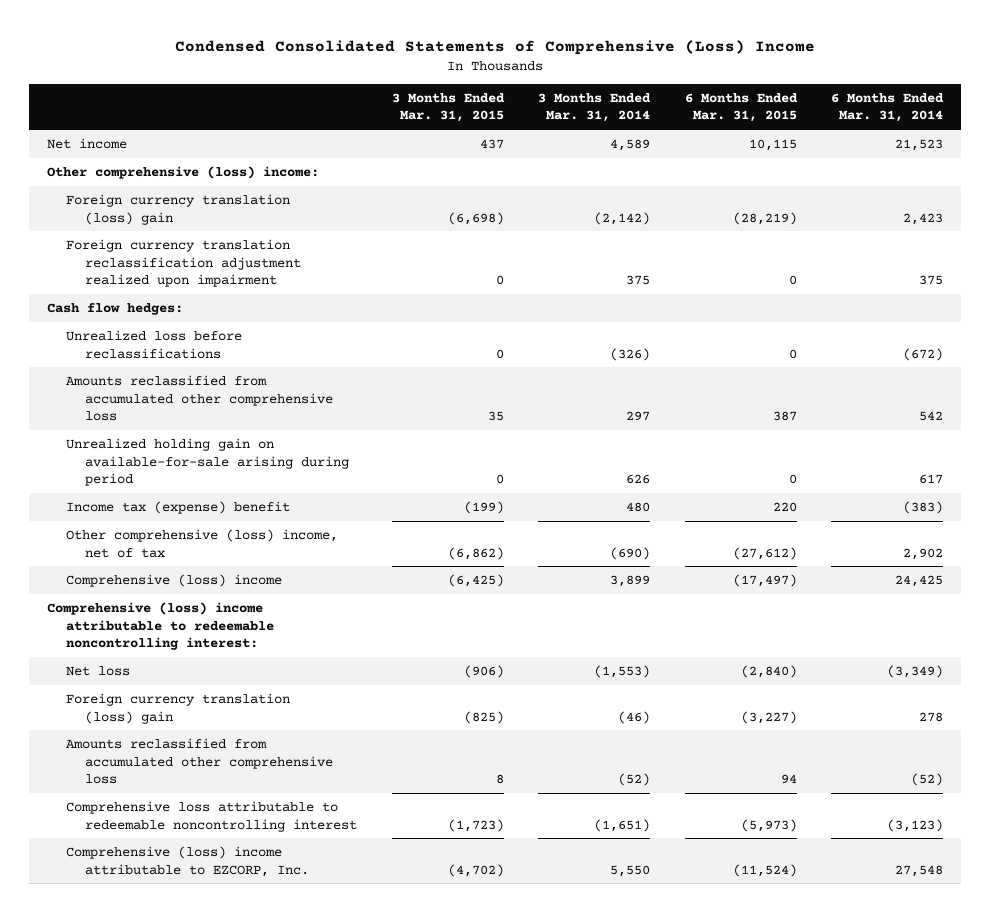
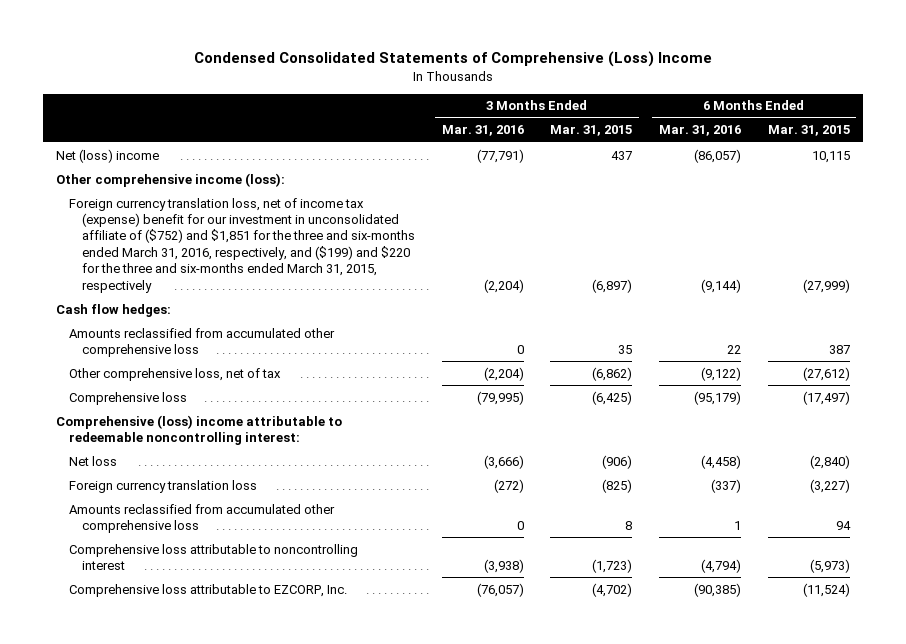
[538,92,652,123] 3 Months Ended Mar. 31, 2014 -> none
[831,92,945,123] 6 Months Ended Mar. 31, 2014 -> none
none -> [441,125,524,137] Mar. 31, 2016
none -> [659,125,742,137] Mar. 31, 2016
[65,193,290,225] Foreign currency translation (loss) gain -> none
[65,238,302,288] Foreign currency translation reclassification adjustment realized upon impairment -> none
[46,137,127,149] Net income -> [56,148,160,163] Net (loss) income
[46,165,319,179] Other comprehensive (loss) income: -> [56,172,286,187] Other comprehensive income (loss):
none -> [69,197,416,293] Foreign currency translation loss, net of income tax (expense) benefit for our investment in unconsolidated affiliate of ($752) and $1,851 for the three and six-months ended March 31, 2016, respectively, and ($199) and $220 for the three and six-months ended March 31, 2015, respectively
[65,329,242,359] Unrealized loss before reclassifications -> none
[65,437,350,487] Unrealized holding gain on available-for-sale arising during period -> none
[65,500,290,514] Income tax (expense) benefit -> none
[65,528,338,558] Other comprehensive (loss) income, net of tax -> [69,367,282,381] Other comprehensive loss, net of tax
[65,573,282,587] Comprehensive (loss) income -> [69,391,188,405] Comprehensive loss
[65,692,290,724] Foreign currency translation (loss) gain -> [69,479,258,493] Foreign currency translation loss
[65,800,358,832] Comprehensive loss attributable to redeemable noncontrolling interest -> [69,543,359,571] Comprehensive loss attributable to noncontrolling interest
[65,845,310,877] Comprehensive (loss) income attributable to EZCORP, Inc. -> [69,583,348,597] Comprehensive loss attributable to EZCORP, Inc.

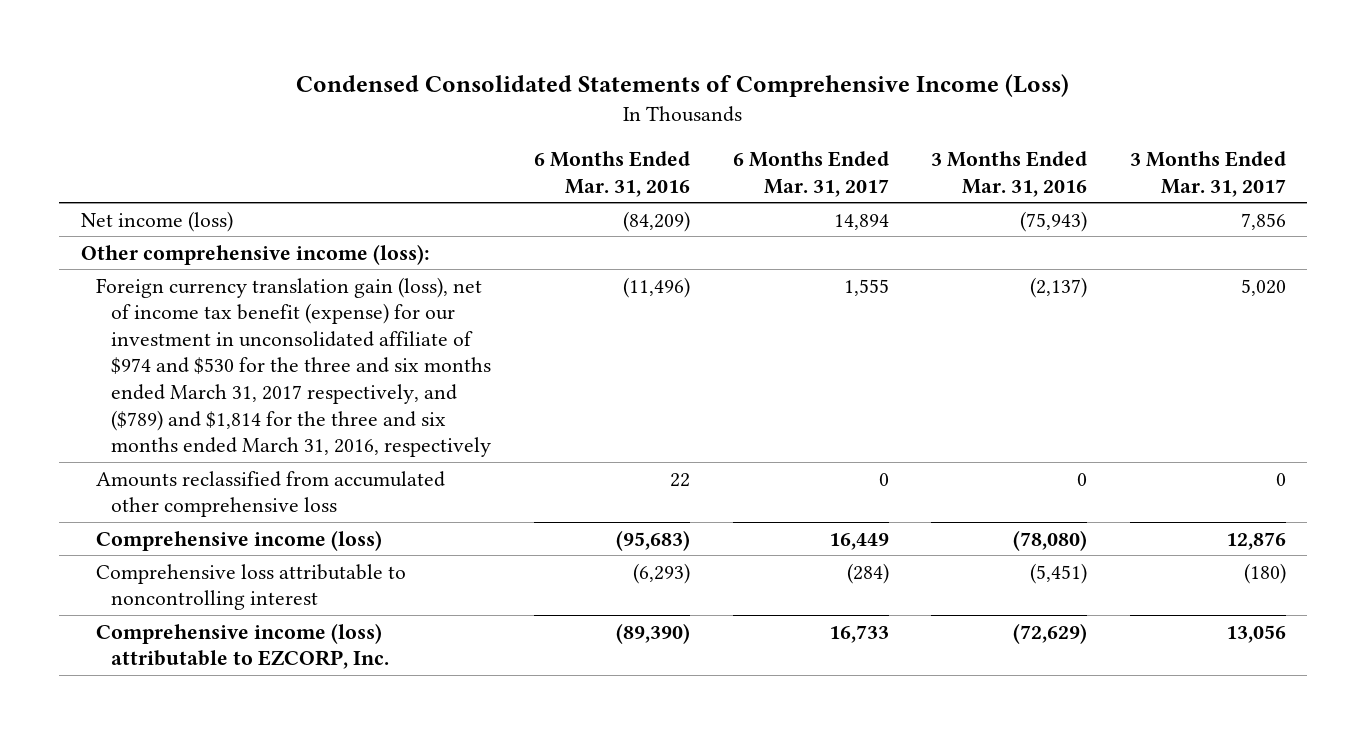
[193,51,712,68] Condensed Consolidated Statements of Comprehensive (Loss) Income -> [296,74,1070,98] Condensed Consolidated Statements of Comprehensive Income (Loss)
[550,125,633,137] Mar. 31, 2015 -> none
[767,125,850,137] Mar. 31, 2015 -> none
none -> [732,150,889,197] 6 Months Ended Mar. 31, 2017
none -> [1129,150,1286,197] 3 Months Ended Mar. 31, 2017
[56,148,160,163] Net (loss) income -> [80,210,233,232] Net income (loss)
[476,148,524,163] (77,791) -> [1020,210,1088,232] (75,943)
[694,148,742,163] (86,057) -> [622,210,690,232] (84,209)
[56,303,172,317] Cash flow hedges: -> none
[69,197,416,293] Foreign currency translation loss, net of income tax (expense) benefit for our investment in unconsolidated affiliate of ($752) and $1,851 for the three and six-months ended March 31, 2016, respectively, and ($199) and $220 for the three and six-months ended March 31, 2015, respectively -> [95,276,492,458] Foreign currency translation gain (loss), net of income tax benefit (expense) for our investment in unconsolidated affiliate of $974 and $530 for the three and six months ended March 31, 2017 respectively, and ($789) and $1,814 for the three and six months ended March 31, 2016, respectively
[483,278,524,293] (2,204) -> [1030,276,1088,298] (2,137)
[701,278,742,293] (9,144) -> [622,276,690,298] (11,496)
[69,367,282,381] Other comprehensive loss, net of tax -> none
[56,414,343,446] Comprehensive (loss) income attributable to redeemable noncontrolling interest: -> none
[69,455,118,466] Net loss -> none
[69,479,258,493] Foreign currency translation loss -> none
[69,503,336,534] Amounts reclassified from accumulated other comprehensive loss -> none
[69,391,188,405] Comprehensive loss -> [95,529,382,551] Comprehensive income (loss)
[476,390,524,405] (79,995) -> [1013,529,1088,551] (78,080)
[694,390,742,405] (95,179) -> [615,529,690,551] (95,683)
[483,559,524,574] (3,938) -> [1030,562,1088,584] (5,451)
[701,559,742,574] (4,794) -> [632,562,690,584] (6,293)
[69,583,348,597] Comprehensive loss attributable to EZCORP, Inc. -> [95,622,390,670] Comprehensive income (loss) attributable to EZCORP, Inc.
[476,582,524,597] (76,057) -> [1013,622,1088,644] (72,629)
[694,582,742,597] (90,385) -> [615,622,690,644] (89,390)

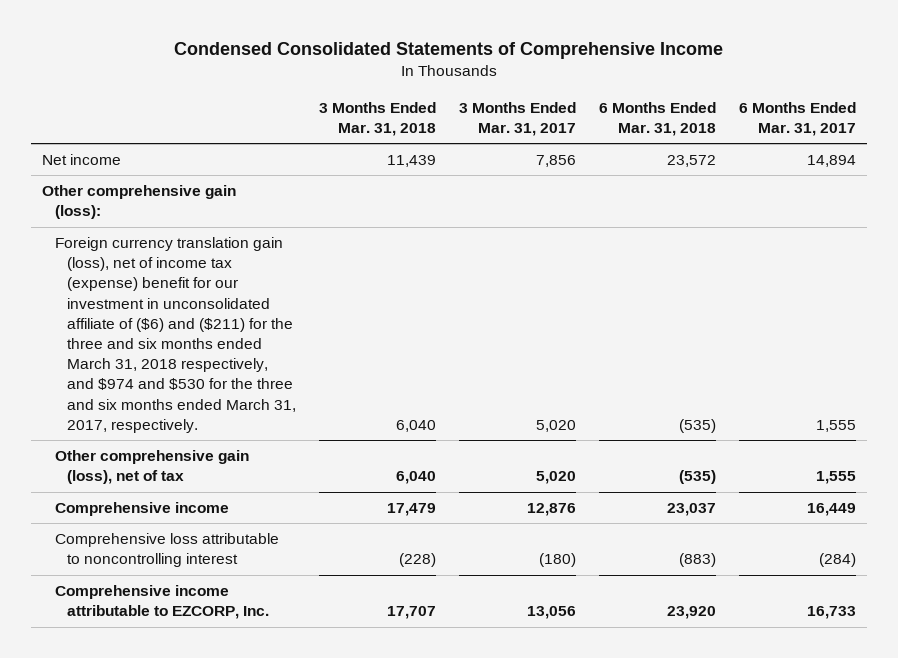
[296,74,1070,98] Condensed Consolidated Statements of Comprehensive Income (Loss) -> [173,41,723,59] Condensed Consolidated Statements of Comprehensive Income
[533,150,690,197] 6 Months Ended Mar. 31, 2016 -> none
[931,150,1088,197] 3 Months Ended Mar. 31, 2016 -> none
none -> [318,101,436,136] 3 Months Ended Mar. 31, 2018
none -> [598,101,716,136] 6 Months Ended Mar. 31, 2018
[95,470,445,518] Amounts reclassified from accumulated other comprehensive loss -> none
[80,210,233,232] Net income (loss) -> [42,154,122,166] Net income
[80,243,430,265] Other comprehensive income (loss): -> [42,185,237,220] Other comprehensive gain (loss):
[95,276,492,458] Foreign currency translation gain (loss), net of income tax benefit (expense) for our investment in unconsolidated affiliate of $974 and $530 for the three and six months ended March 31, 2017 respectively, and ($789) and $1,814 for the three and six months ended March 31, 2016, respectively -> [54,237,296,433] Foreign currency translation gain (loss), net of income tax (expense) benefit for our investment in unconsolidated affiliate of ($6) and ($211) for the three and six months ended March 31, 2018 respectively, and $974 and $530 for the three and six months ended March 31, 2017, respectively.
none -> [54,450,249,485] Other comprehensive gain (loss), net of tax
[95,529,382,551] Comprehensive income (loss) -> [54,502,229,517] Comprehensive income
[95,622,390,670] Comprehensive income (loss) attributable to EZCORP, Inc. -> [54,585,269,620] Comprehensive income attributable to EZCORP, Inc.

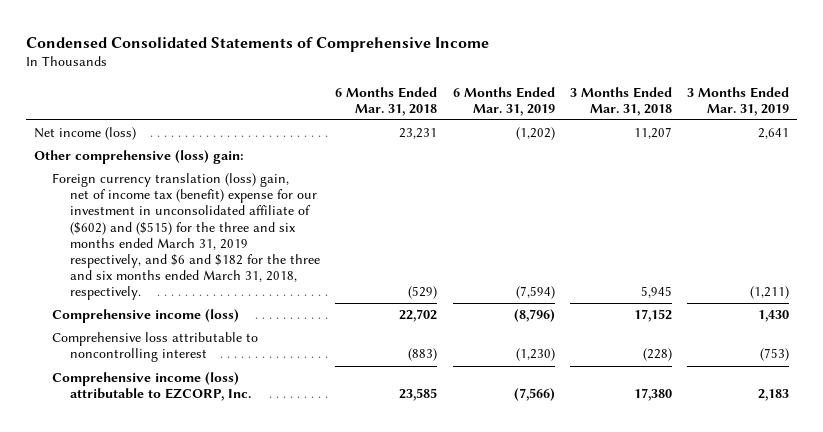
[458,101,576,136] 3 Months Ended Mar. 31, 2017 -> none
[738,101,856,136] 6 Months Ended Mar. 31, 2017 -> none
none -> [452,86,555,116] 6 Months Ended Mar. 31, 2019
none -> [686,86,789,116] 3 Months Ended Mar. 31, 2019
[54,450,249,485] Other comprehensive gain (loss), net of tax -> none
[42,154,122,166] Net income -> [33,127,136,141] Net income (loss)
[386,155,436,168] 11,439 -> [633,127,672,140] 11,207
[666,155,716,168] 23,572 -> [399,128,438,140] 23,231
[42,185,237,220] Other comprehensive gain (loss): -> [33,150,244,165] Other comprehensive (loss) gain:
[54,237,296,433] Foreign currency translation gain (loss), net of income tax (expense) benefit for our investment in unconsolidated affiliate of ($6) and ($211) for the three and six months ended March 31, 2018 respectively, and $974 and $530 for the three and six months ended March 31, 2017, respectively. -> [51,173,321,301] Foreign currency translation (loss) gain, net of income tax (benefit) expense for our investment in unconsolidated affiliate of ($602) and ($515) for the three and six months ended March 31, 2019 respectively, and $6 and $182 for the three and six months ended March 31, 2018, respectively.
[395,419,436,432] 6,040 -> [640,286,672,299] 5,945
[678,418,716,433] (535) -> [408,286,438,300] (529)
[54,502,229,517] Comprehensive income -> [51,309,239,324] Comprehensive income (loss)
[386,503,436,517] 17,479 -> [633,309,672,323] 17,152
[666,503,716,517] 23,037 -> [399,309,438,323] 22,702
[54,585,269,620] Comprehensive income attributable to EZCORP, Inc. -> [51,372,252,402] Comprehensive income (loss) attributable to EZCORP, Inc.
[386,606,436,620] 17,707 -> [633,388,672,402] 17,380
[666,606,716,620] 23,920 -> [399,388,438,402] 23,585

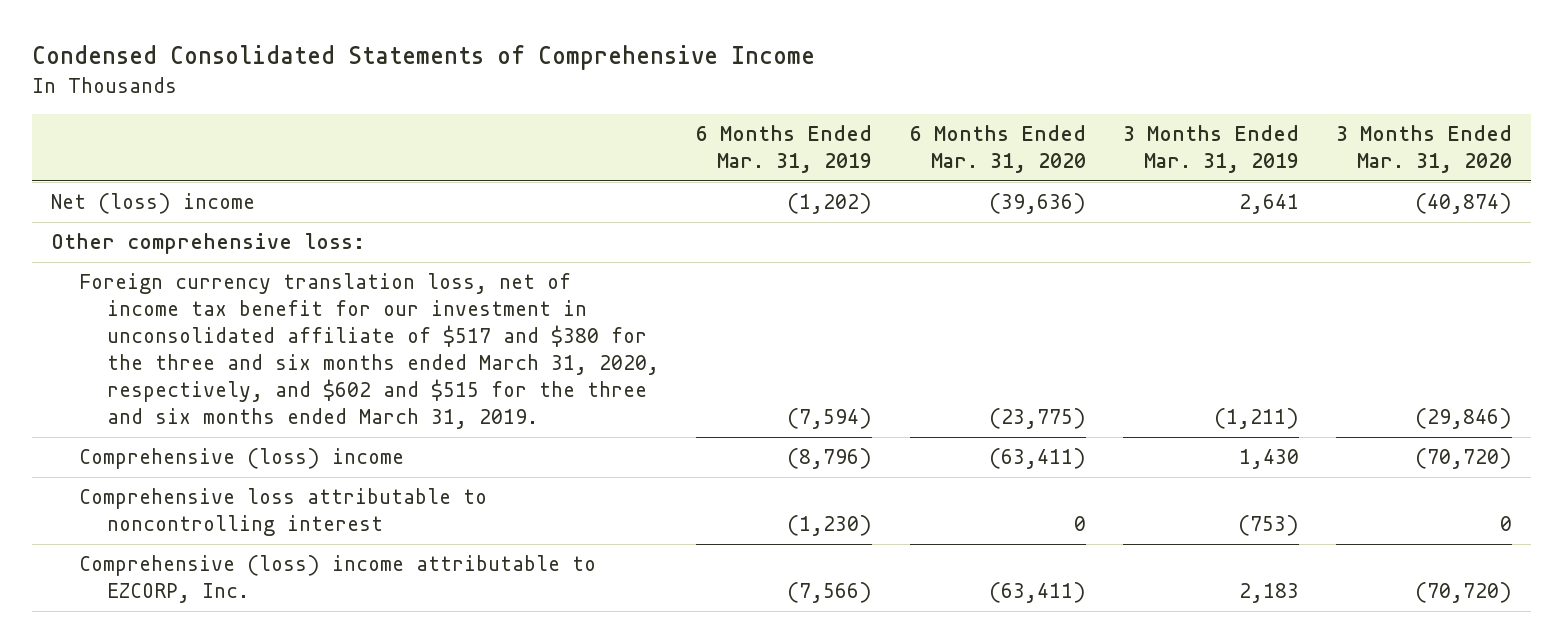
[335,86,438,116] 6 Months Ended Mar. 31, 2018 -> none
[569,86,672,116] 3 Months Ended Mar. 31, 2018 -> none
none -> [909,125,1086,174] 6 Months Ended Mar. 31, 2020
none -> [1335,125,1512,174] 3 Months Ended Mar. 31, 2020
[33,127,136,141] Net income (loss) -> [50,193,255,215] Net (loss) income
[33,150,244,165] Other comprehensive (loss) gain: -> [50,233,365,255] Other comprehensive loss:
[51,173,321,301] Foreign currency translation (loss) gain, net of income tax (benefit) expense for our investment in unconsolidated affiliate of ($602) and ($515) for the three and six months ended March 31, 2019 respectively, and $6 and $182 for the three and six months ended March 31, 2018, respectively. -> [78,273,660,430] Foreign currency translation loss, net of income tax benefit for our investment in unconsolidated affiliate of $517 and $380 for the three and six months ended March 31, 2020, respectively, and $602 and $515 for the three and six months ended March 31, 2019.
[51,309,239,324] Comprehensive income (loss) -> [78,448,404,470] Comprehensive (loss) income
[51,372,252,402] Comprehensive income (loss) attributable to EZCORP, Inc. -> [78,555,596,604] Comprehensive (loss) income attributable to EZCORP, Inc.

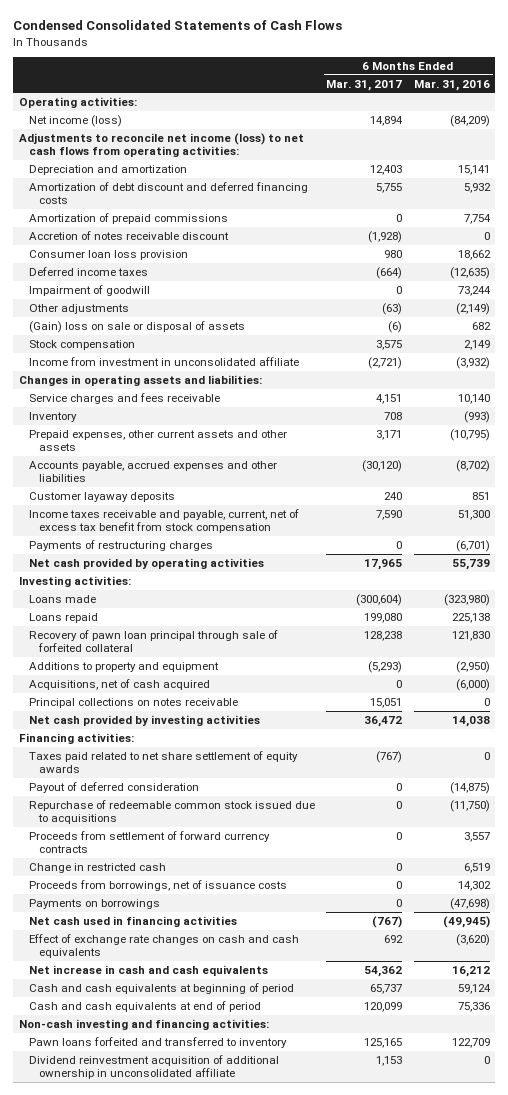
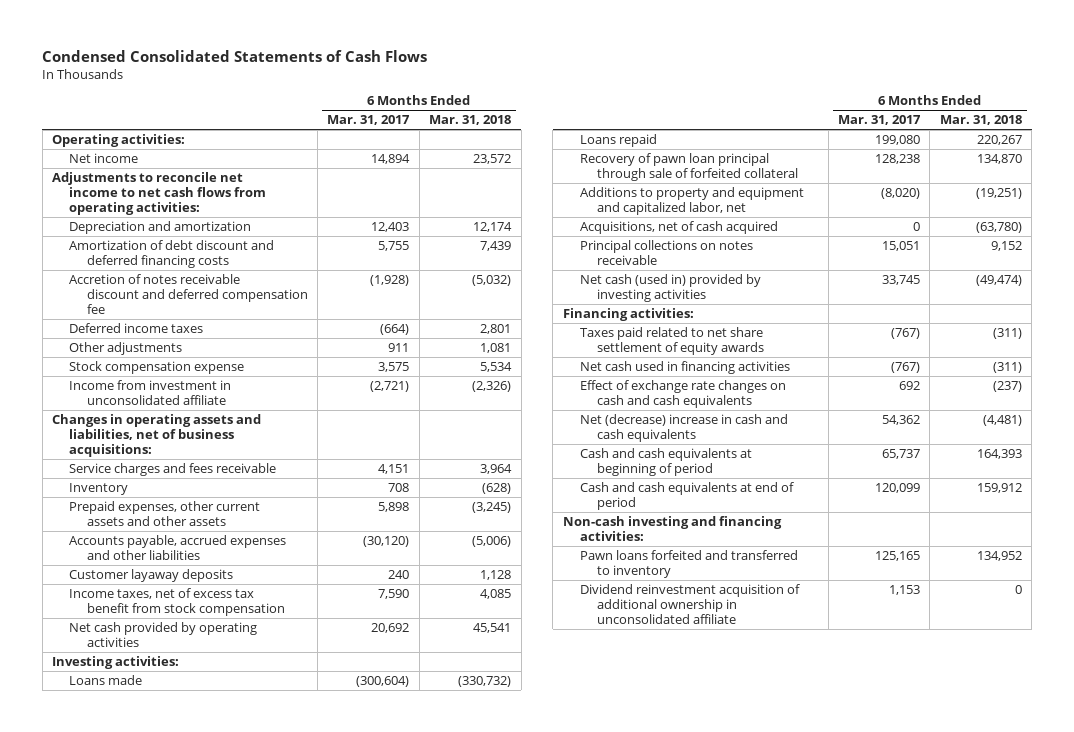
[413,79,490,91] Mar. 31, 2016 -> none
none -> [429,115,512,126] Mar. 31, 2018
[28,114,122,127] Net income (loss) -> [69,152,139,163] Net income
[18,132,304,157] Adjustments to reconcile net income (loss) to net cash flows from operating activities: -> [52,171,267,215] Adjustments to reconcile net income to net cash flows from operating activities:
[28,212,228,224] Amortization of prepaid commissions -> none
[28,249,188,260] Consumer loan loss provision -> none
[28,230,229,240] Accretion of notes receivable discount -> [69,273,308,314] Accretion of notes receivable discount and deferred compensation fee
[28,284,150,296] Impairment of goodwill -> none
[28,320,245,333] (Gain) loss on sale or disposal of assets -> none
[382,302,403,315] (63) -> [388,342,410,352] 911
[28,339,135,350] Stock compensation -> [69,360,245,374] Stock compensation expense
[18,374,262,386] Changes in operating assets and liabilities: -> [52,413,262,457] Changes in operating assets and liabilities, net of business acquisitions:
[376,429,403,440] 3,171 -> [378,501,410,512] 5,898
[28,539,213,551] Payments of restructuring charges -> none
[28,508,299,533] Income taxes receivable and payable, current, net of excess tax benefit from stock compensation -> [69,587,285,616] Income taxes, net of excess tax benefit from stock compensation
[364,558,403,570] 17,965 -> [371,622,410,633] 20,692
[28,661,219,672] Additions to property and equipment -> [579,186,804,215] Additions to property and equipment and capitalized labor, net
[368,660,403,673] (5,293) -> [880,187,920,199] (8,020)
[28,714,260,726] Net cash provided by investing activities -> [579,273,761,302] Net cash (used in) provided by investing activities
[364,715,403,727] 36,472 -> [881,274,920,285] 33,745
[28,781,199,793] Payout of deferred consideration -> none
[28,799,315,824] Repurchase of redeemable common stock issued due to acquisitions -> none
[28,830,270,853] Proceeds from settlement of forward currency contracts -> none
[28,862,166,873] Change in restricted cash -> none
[28,879,287,891] Proceeds from borrowings, net of issuance costs -> none
[28,898,160,909] Payments on borrowings -> none
[28,964,268,976] Net increase in cash and cash equivalents -> [579,413,788,442] Net (decrease) increase in cash and cash equivalents

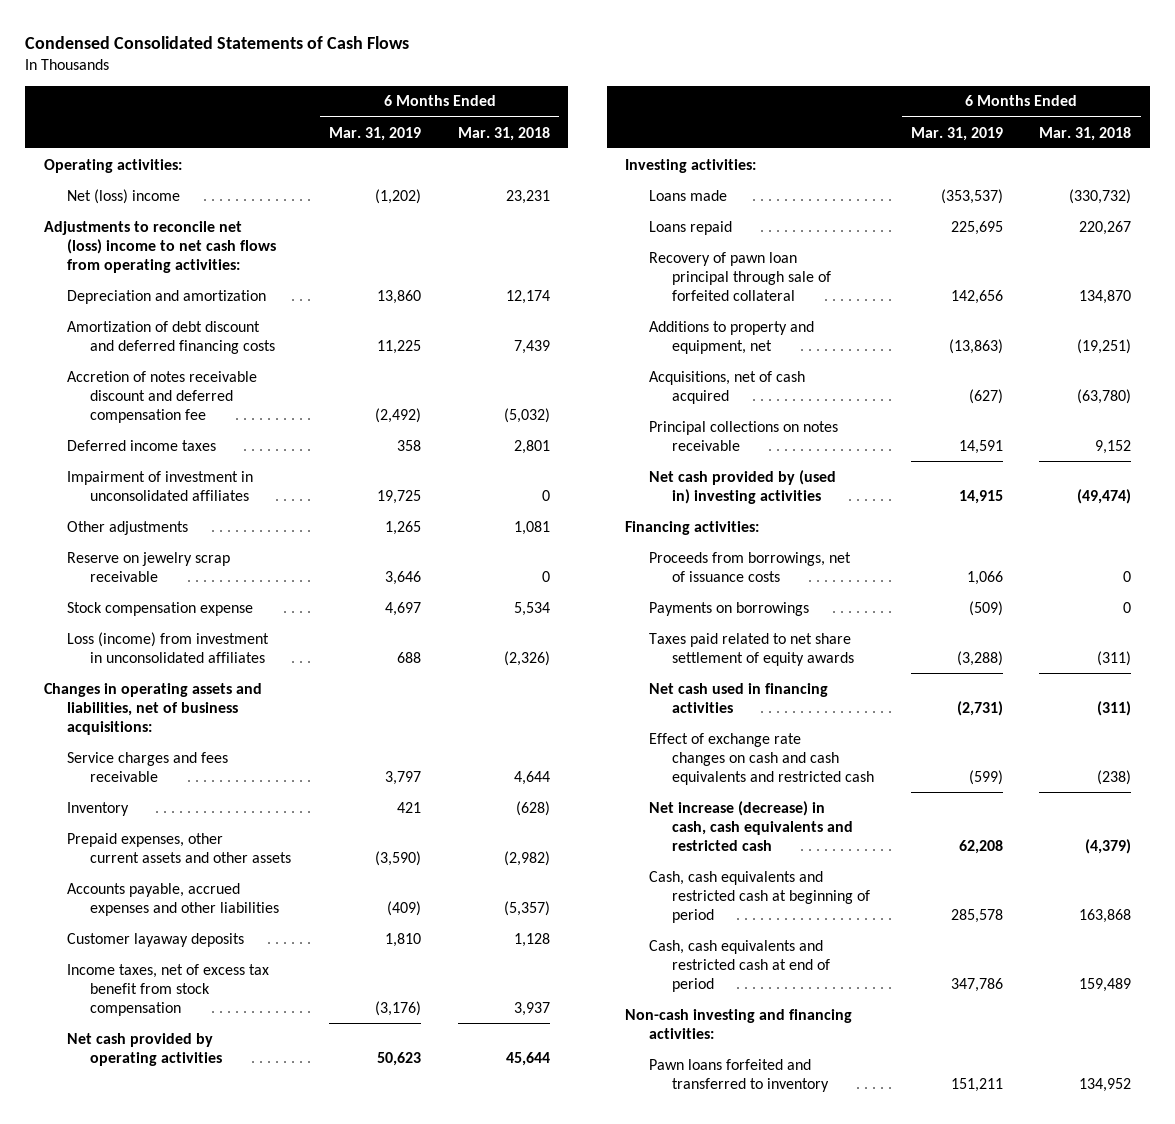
[327,115,411,126] Mar. 31, 2017 -> none
none -> [329,126,422,141] Mar. 31, 2019
[69,152,139,163] Net income -> [67,188,181,204] Net (loss) income
[473,153,512,164] 23,572 -> [505,189,550,204] 23,231
[52,171,267,215] Adjustments to reconcile net income to net cash flows from operating activities: -> [43,220,277,273] Adjustments to reconcile net (loss) income to net cash flows from operating activities:
none -> [67,470,254,501] Impairment of investment in unconsolidated affiliates
none -> [67,551,231,582] Reserve on jewelry scrap receivable
[69,379,232,405] Income from investment in unconsolidated affiliate -> [67,631,270,663] Loss (income) from investment in unconsolidated affiliates
[480,463,513,474] 3,964 -> [513,770,550,785] 4,644
[472,501,512,513] (3,245) -> [503,850,550,866] (2,982)
[472,535,512,547] (5,006) -> [503,900,550,916] (5,357)
[480,588,512,599] 4,085 -> [513,1001,550,1016] 3,937
[473,622,512,633] 45,541 -> [505,1051,550,1066] 45,644
[579,186,804,215] Additions to property and equipment and capitalized labor, net -> [648,320,814,354] Additions to property and equipment, net
[579,273,761,302] Net cash (used in) provided by investing activities -> [648,469,836,504] Net cash provided by (used in) investing activities
none -> [648,551,851,582] Proceeds from borrowings, net of issuance costs
none -> [648,601,809,616] Payments on borrowings
[579,379,786,408] Effect of exchange rate changes on cash and cash equivalents -> [648,732,875,785] Effect of exchange rate changes on cash and cash equivalents and restricted cash
[992,380,1022,392] (237) -> [1097,769,1132,785] (238)
[579,413,788,442] Net (decrease) increase in cash and cash equivalents -> [648,800,854,851] Net increase (decrease) in cash, cash equivalents and restricted cash
[982,414,1022,426] (4,481) -> [1085,838,1132,854] (4,379)
[579,447,752,476] Cash and cash equivalents at beginning of period -> [648,870,871,923] Cash, cash equivalents and restricted cash at beginning of period
[976,448,1022,459] 164,393 -> [1079,908,1132,923] 163,868
[579,481,794,510] Cash and cash equivalents at end of period -> [648,939,831,992] Cash, cash equivalents and restricted cash at end of period
[976,482,1022,493] 159,912 -> [1079,977,1132,992] 159,489
[579,583,800,624] Dividend reinvestment acquisition of additional ownership in unconsolidated affiliate -> none

